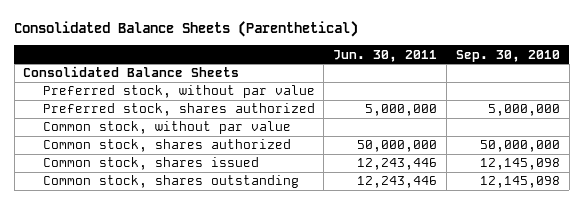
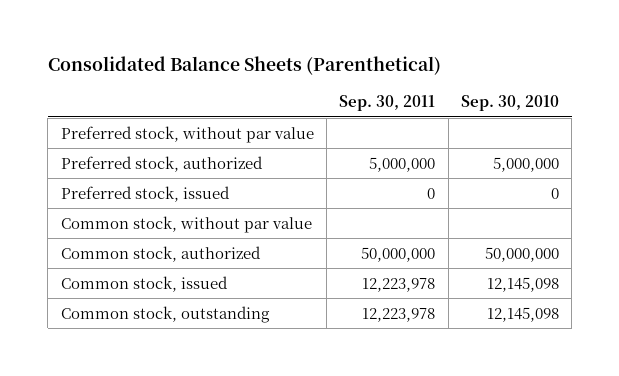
[333,49,438,62] Jun. 30, 2011 -> none
none -> [339,94,436,111] Sep. 30, 2011
[23,66,240,78] Consolidated Balance Sheets -> none
[42,103,315,117] Preferred stock, shares authorized -> [60,155,263,172] Preferred stock, authorized
none -> [60,185,230,202] Preferred stock, issued
[42,139,291,153] Common stock, shares authorized -> [60,245,261,262] Common stock, authorized
[42,157,259,171] Common stock, shares issued -> [60,275,228,292] Common stock, issued
[42,175,299,189] Common stock, shares outstanding -> [60,305,270,323] Common stock, outstanding

